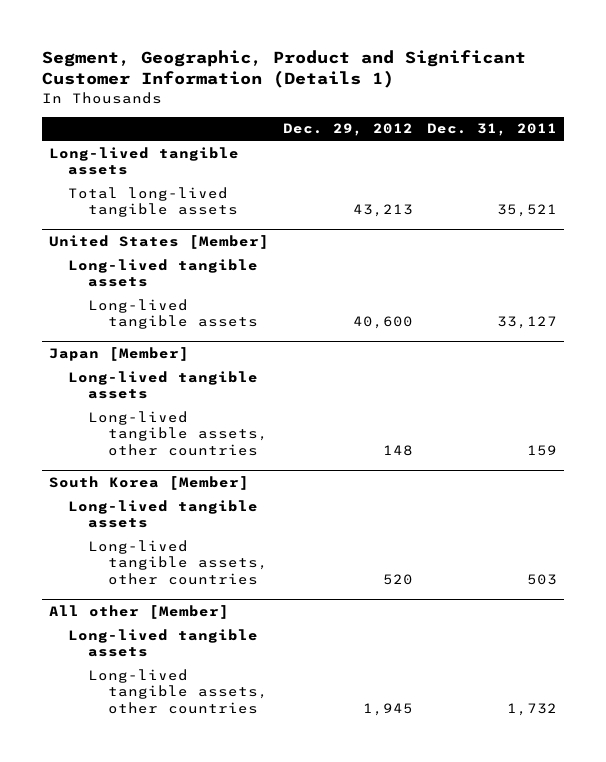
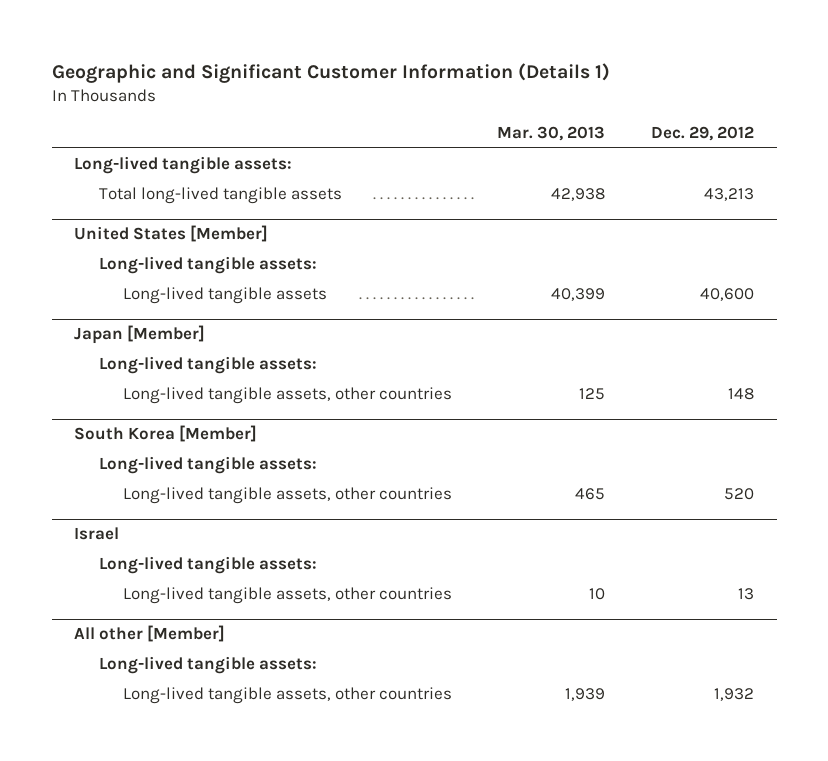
[41,50,526,89] Segment, Geographic, Product and Significant Customer Information (Details 1) -> [51,63,610,84] Geographic and Significant Customer Information (Details 1)
[426,123,557,137] Dec. 31, 2011 -> none
none -> [497,126,606,142] Mar. 30, 2013
[48,146,239,176] Long-lived tangible assets -> [74,156,293,175] Long-lived tangible assets:
[68,258,259,288] Long-lived tangible assets -> [98,256,317,275] Long-lived tangible assets:
[68,370,259,400] Long-lived tangible assets -> [98,356,317,375] Long-lived tangible assets:
[68,499,259,529] Long-lived tangible assets -> [98,456,317,475] Long-lived tangible assets:
none -> [74,527,120,541] Israel
none -> [98,556,317,575] Long-lived tangible assets:
none -> [122,587,452,605] Long-lived tangible assets, other countries
[68,628,259,658] Long-lived tangible assets -> [98,656,317,675] Long-lived tangible assets:
[362,702,413,716] 1,945 -> [713,688,754,702] 1,932

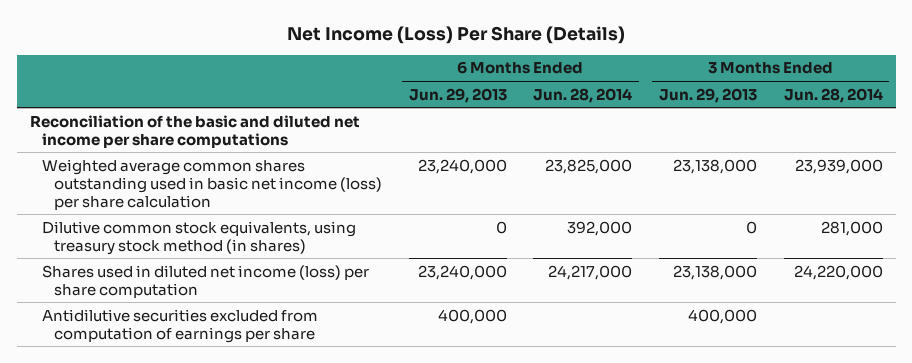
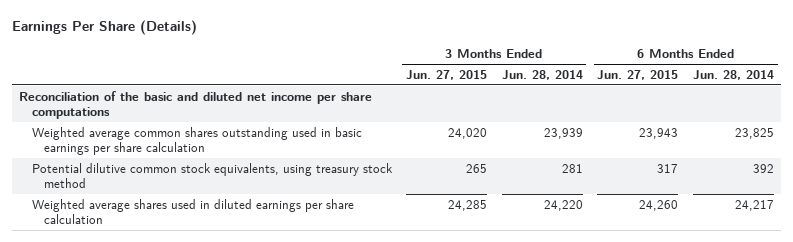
[287,25,626,44] Net Income (Loss) Per Share (Details) -> [11,20,197,36] Earnings Per Share (Details)
[408,87,507,103] Jun. 29, 2013 -> none
[658,87,757,103] Jun. 29, 2013 -> none
none -> [406,69,488,80] Jun. 27, 2015
none -> [597,69,679,80] Jun. 27, 2015
[41,308,318,343] Antidilutive securities excluded from computation of earnings per share -> none
[41,158,382,210] Weighted average common shares outstanding used in basic net income (loss) per share calculation -> [31,126,362,155] Weighted average common shares outstanding used in basic earnings per share calculation
[545,158,633,174] 23,825,000 -> [734,127,774,139] 23,825
[794,158,883,174] 23,939,000 -> [543,127,583,139] 23,939
[41,220,356,255] Dilutive common stock equivalents, using treasury stock method (in shares) -> [31,162,393,188] Potential dilutive common stock equivalents, using treasury stock method
[567,220,633,236] 392,000 -> [752,163,774,173] 392
[820,220,883,236] 281,000 -> [561,163,583,173] 281
[41,264,369,298] Shares used in diluted net income (loss) per share computation -> [31,198,354,224] Weighted average shares used in diluted earnings per share calculation
[548,264,633,280] 24,217,000 -> [734,199,774,211] 24,217
[793,264,883,280] 24,220,000 -> [543,199,583,211] 24,220

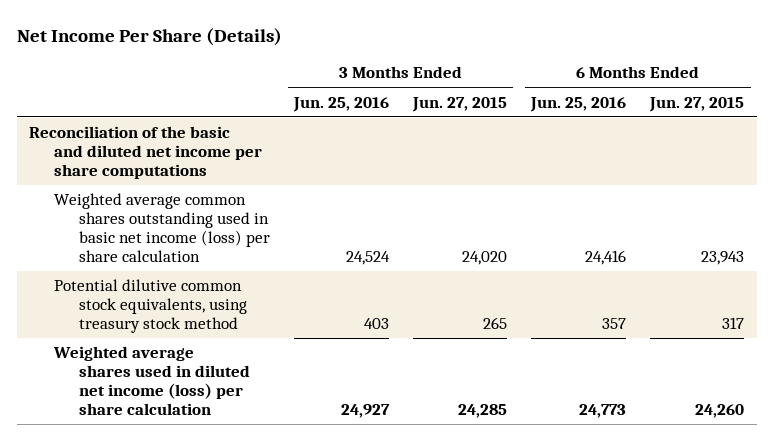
[11,20,197,36] Earnings Per Share (Details) -> [16,28,282,47] Net Income Per Share (Details)
[501,69,583,80] Jun. 28, 2014 -> none
[692,69,774,80] Jun. 28, 2014 -> none
none -> [293,96,390,112] Jun. 25, 2016
none -> [530,96,627,112] Jun. 25, 2016
[31,126,362,155] Weighted average common shares outstanding used in basic earnings per share calculation -> [54,193,271,263] Weighted average common shares outstanding used in basic net income (loss) per share calculation
[31,198,354,224] Weighted average shares used in diluted earnings per share calculation -> [53,346,251,416] Weighted average shares used in diluted net income (loss) per share calculation

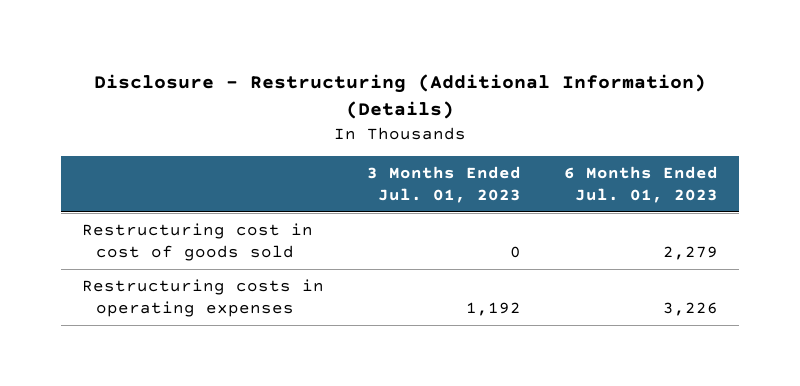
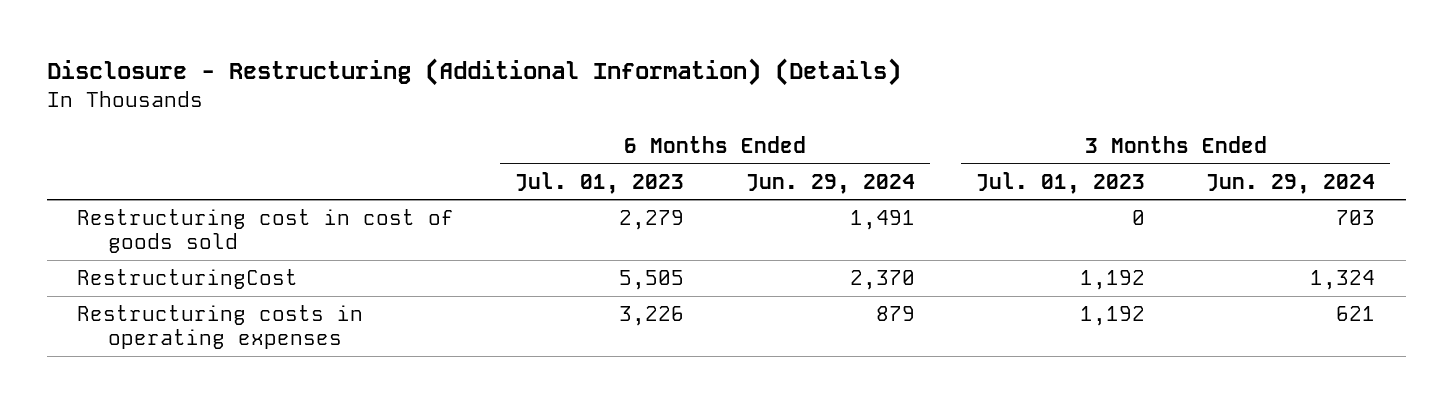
none -> [745,173,915,194] Jun. 29, 2024
none -> [1206,173,1376,194] Jun. 29, 2024
none -> [77,269,299,290] RestructuringCost

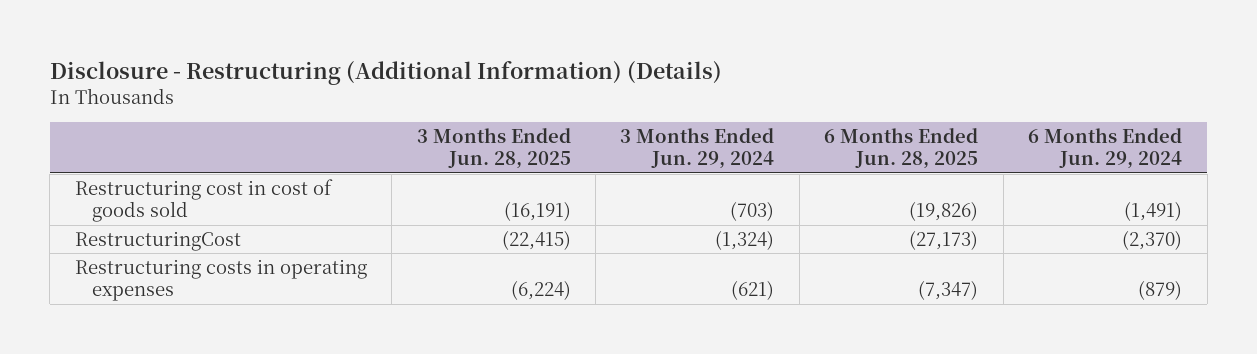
[515,171,685,194] Jul. 01, 2023 -> none
[975,171,1145,194] Jul. 01, 2023 -> none
none -> [416,127,571,170] 3 Months Ended Jun. 28, 2025
none -> [824,127,979,170] 6 Months Ended Jun. 28, 2025
[849,210,915,231] 1,491 -> [1124,201,1183,222] (1,491)
[1336,210,1376,226] 703 -> [730,201,775,222] (703)
[849,270,915,291] 2,370 -> [1122,229,1183,250] (2,370)
[1310,270,1376,291] 1,324 -> [715,229,775,250] (1,324)
[875,306,915,322] 879 -> [1138,280,1183,301] (879)
[1336,306,1376,322] 621 -> [731,280,775,301] (621)

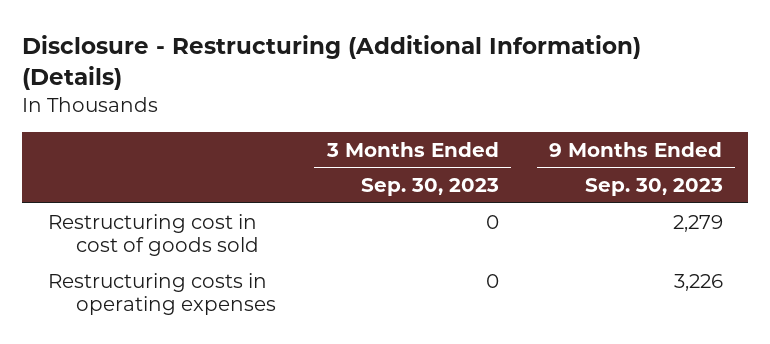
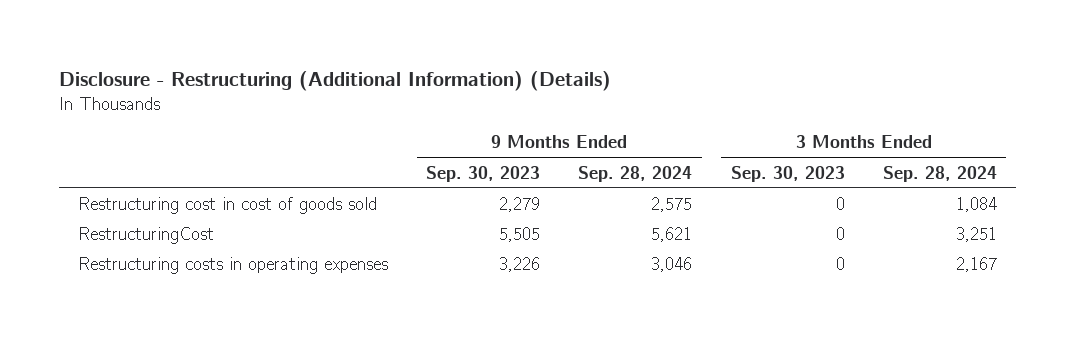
none -> [578,165,693,182] Sep. 28, 2024
none -> [882,165,997,182] Sep. 28, 2024
none -> [78,227,215,245] RestructuringCost

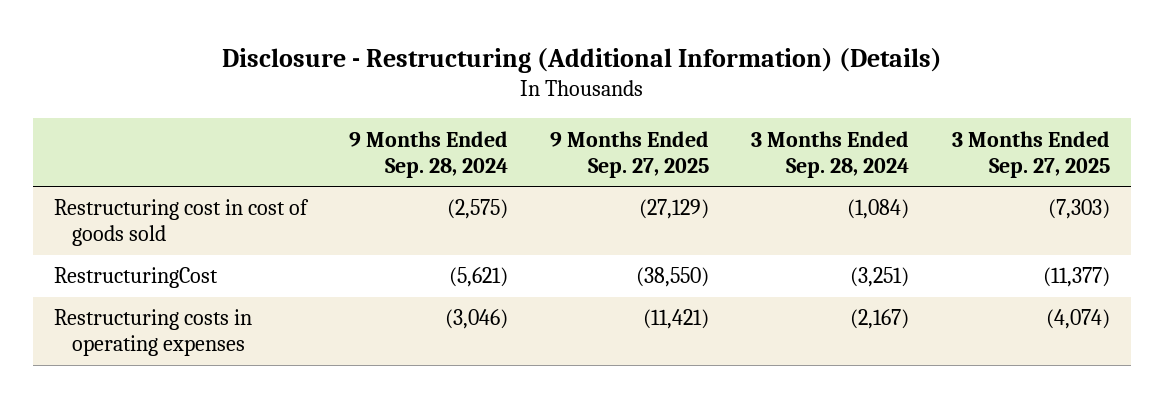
[426,165,541,182] Sep. 30, 2023 -> none
[730,165,845,182] Sep. 30, 2023 -> none
none -> [550,130,710,178] 9 Months Ended Sep. 27, 2025
none -> [951,130,1110,178] 3 Months Ended Sep. 27, 2025
[651,197,693,213] 2,575 -> [446,199,508,220] (2,575)
[955,197,997,213] 1,084 -> [847,199,910,220] (1,084)
[651,227,693,243] 5,621 -> [448,267,508,288] (5,621)
[955,227,997,243] 3,251 -> [850,267,910,288] (3,251)
[651,257,693,273] 3,046 -> [444,309,508,330] (3,046)
[955,257,997,273] 2,167 -> [850,309,910,330] (2,167)

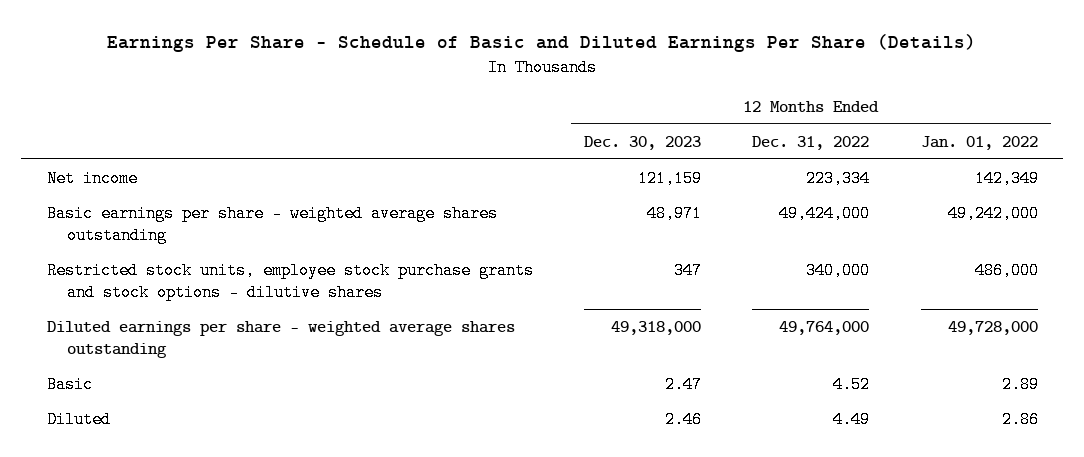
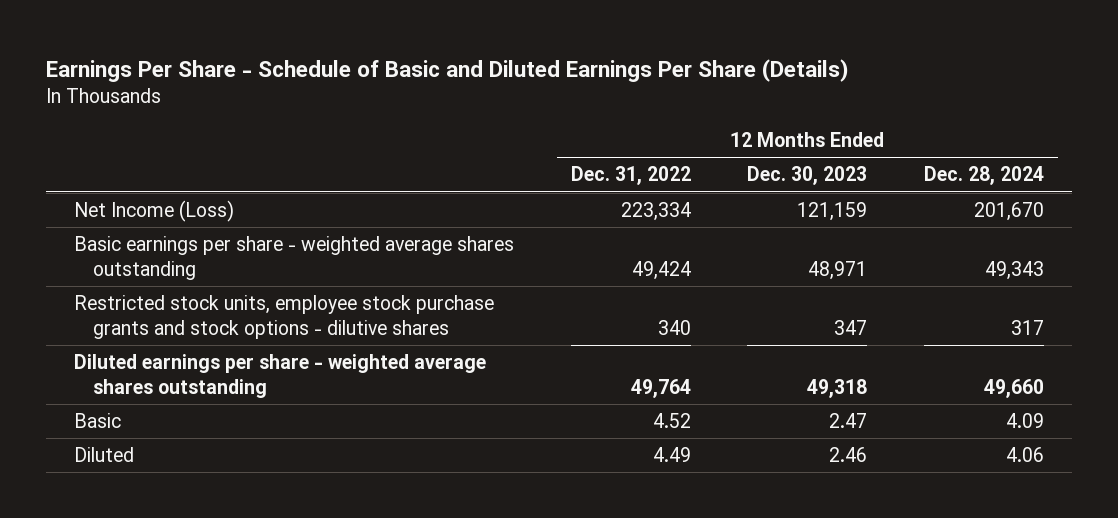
[920,135,1038,150] Jan. 01, 2022 -> none
none -> [923,166,1044,186] Dec. 28, 2024
[46,169,138,187] Net income -> [74,200,235,223] Net Income (Loss)
[779,204,871,222] 49,424,000 -> [631,260,691,280] 49,424
[806,261,871,279] 340,000 -> [657,319,691,335] 340
[611,320,702,335] 49,318,000 -> [807,378,868,398] 49,318
[779,320,870,335] 49,764,000 -> [630,378,691,398] 49,764

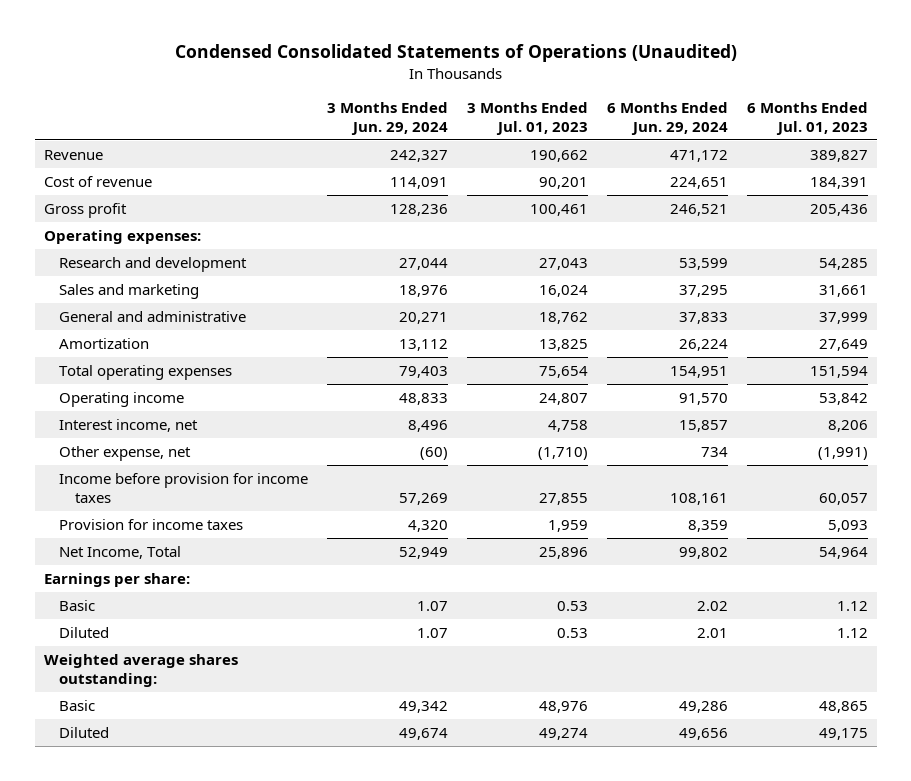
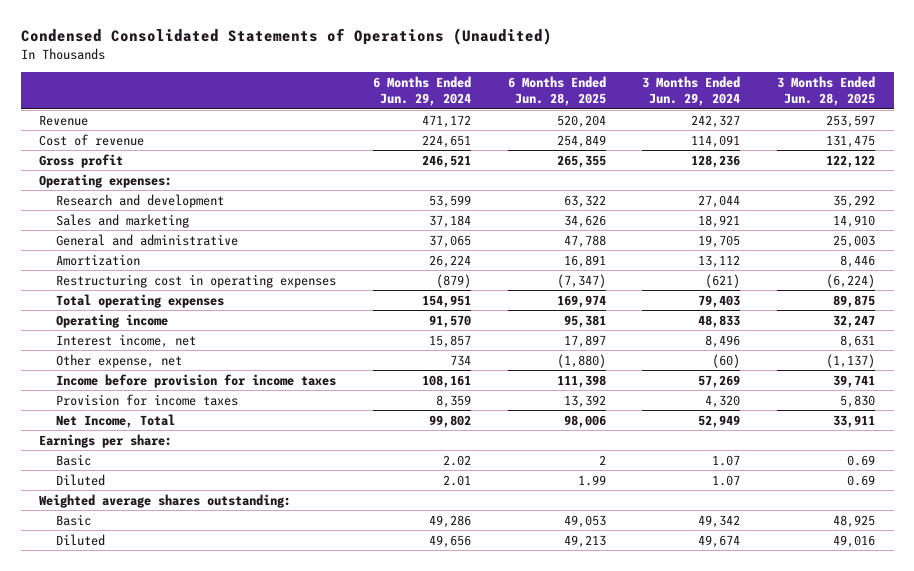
[466,102,588,135] 3 Months Ended Jul. 01, 2023 -> none
[746,102,868,135] 6 Months Ended Jul. 01, 2023 -> none
none -> [507,75,606,107] 6 Months Ended Jun. 28, 2025
none -> [777,75,876,107] 3 Months Ended Jun. 28, 2025
[399,285,449,298] 18,976 -> [698,214,741,228] 18,921
[678,285,728,298] 37,295 -> [428,214,471,228] 37,184
[399,312,449,325] 20,271 -> [698,234,741,248] 19,705
[678,312,728,325] 37,833 -> [428,234,471,248] 37,065
none -> [56,273,337,288] Restructuring cost in operating expenses

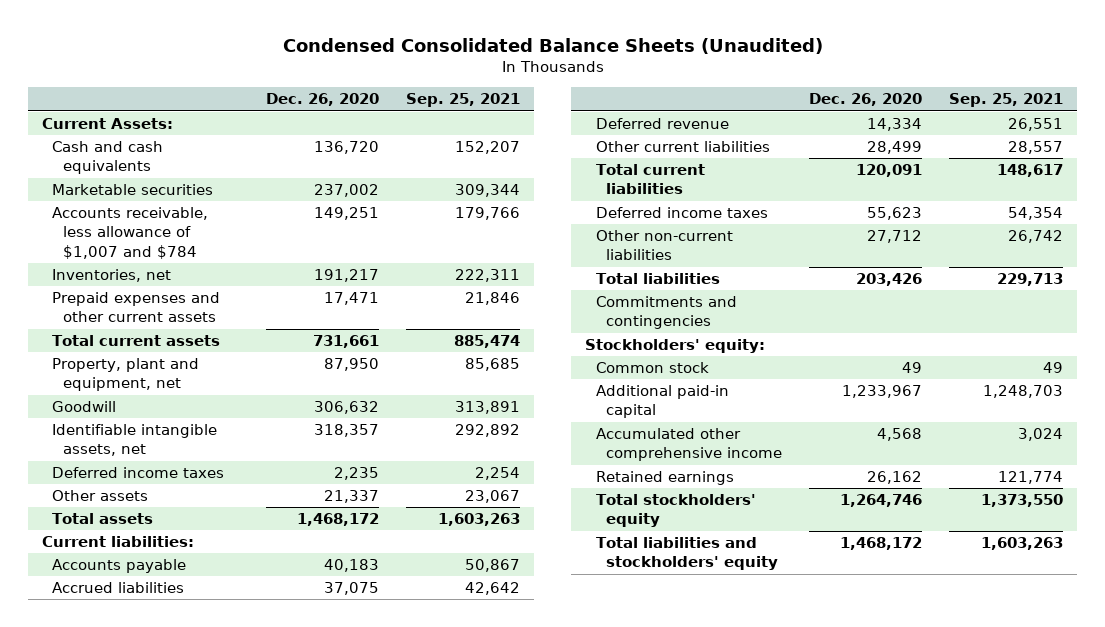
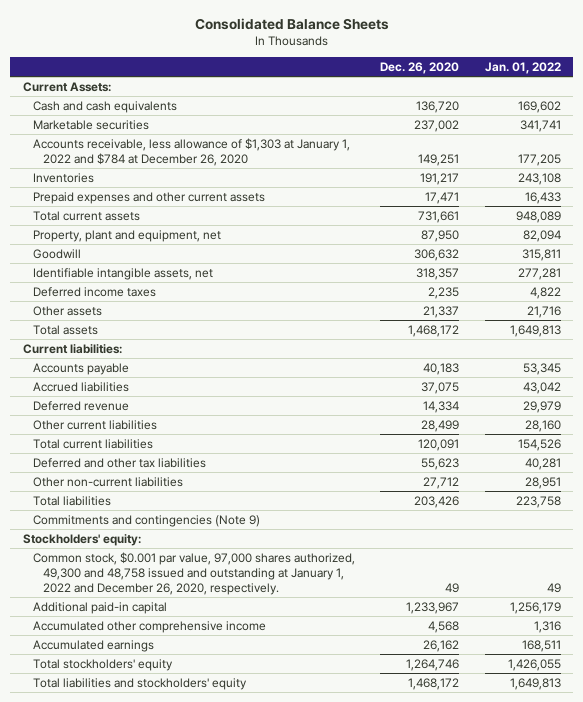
[282,37,823,54] Condensed Consolidated Balance Sheets (Unaudited) -> [194,17,389,30] Consolidated Balance Sheets
[406,93,521,108] Sep. 25, 2021 -> none
none -> [484,62,561,75] Jan. 01, 2022
[52,207,209,259] Accounts receivable, less allowance of $1,007 and $784 -> [32,137,350,166] Accounts receivable, less allowance of $1,303 at January 1, 2022 and $784 at December 26, 2020
[52,269,172,283] Inventories, net -> [32,172,94,183] Inventories
[595,207,768,219] Deferred income taxes -> [32,457,206,468] Deferred and other tax liabilities
[595,296,737,330] Commitments and contingencies -> [32,514,260,527] Commitments and contingencies (Note 9)
[595,362,709,374] Common stock -> [32,551,355,595] Common stock, $0.001 par value, 97,000 shares authorized, 49,300 and 48,758 issued and outstanding at January 1, 2022 and December 26, 2020, respectively.
[595,471,734,486] Retained earnings -> [32,639,154,652] Accumulated earnings

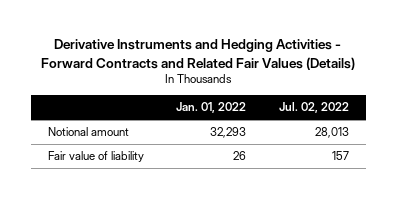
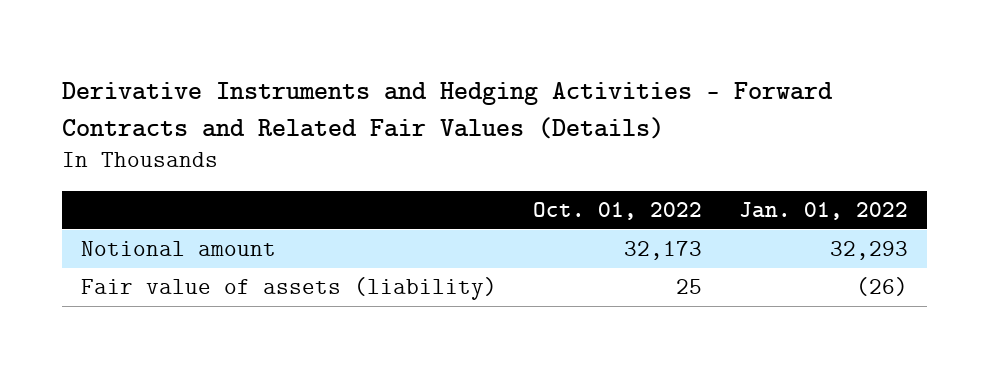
[279,102,350,114] Jul. 02, 2022 -> none
none -> [533,202,703,221] Oct. 01, 2022
[47,151,144,163] Fair value of liability -> [80,277,497,301] Fair value of assets (liability)
[233,151,247,161] 26 -> [856,277,909,297] (26)

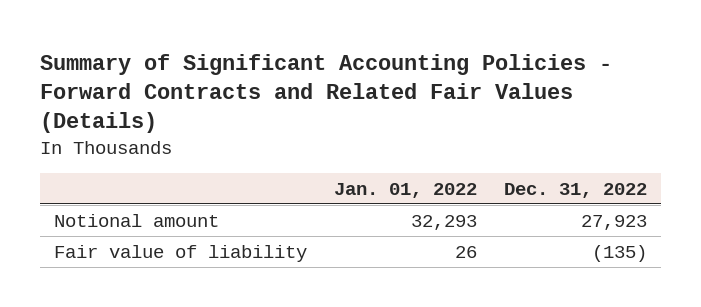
[62,81,834,139] Derivative Instruments and Hedging Activities - Forward Contracts and Related Fair Values (Details) -> [40,53,613,134] Summary of Significant Accounting Policies - Forward Contracts and Related Fair Values (Details)
[533,202,703,221] Oct. 01, 2022 -> none
none -> [504,182,648,198] Dec. 31, 2022
[80,277,497,301] Fair value of assets (liability) -> [53,244,307,262] Fair value of liability
[856,277,909,297] (26) -> [454,245,477,258] 26

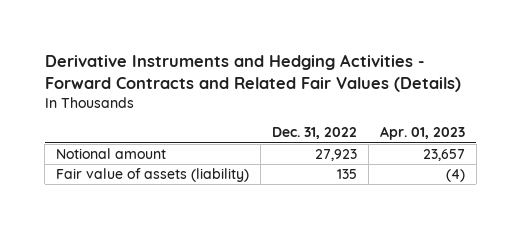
[40,53,613,134] Summary of Significant Accounting Policies - Forward Contracts and Related Fair Values (Details) -> [44,53,461,92] Derivative Instruments and Hedging Activities - Forward Contracts and Related Fair Values (Details)
[333,182,477,198] Jan. 01, 2022 -> none
none -> [379,126,465,141] Apr. 01, 2023
[53,244,307,262] Fair value of liability -> [56,168,250,183] Fair value of assets (liability)
[592,244,648,262] (135) -> [337,169,358,180] 135

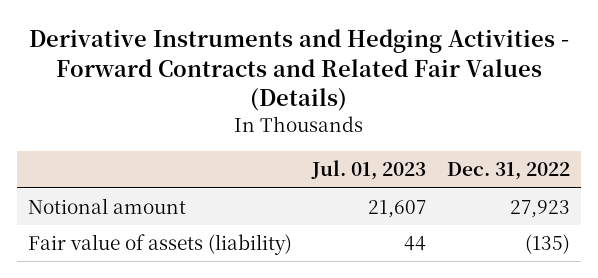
[379,126,465,141] Apr. 01, 2023 -> none
none -> [311,160,427,181] Jul. 01, 2023
[337,169,358,180] 135 -> [525,234,571,255] (135)

